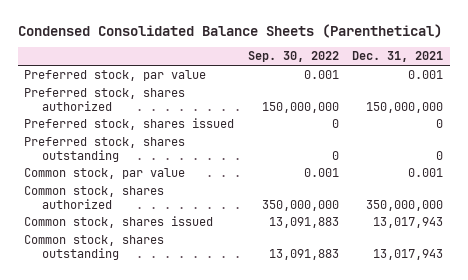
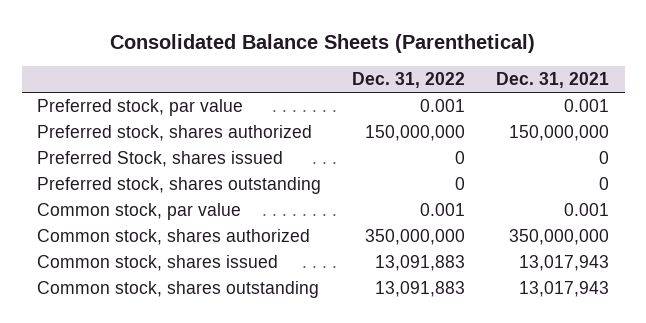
[17,23,442,38] Condensed Consolidated Balance Sheets (Parenthetical) -> [110,33,536,53] Consolidated Balance Sheets (Parenthetical)
[247,51,339,63] Sep. 30, 2022 -> none
none -> [352,71,466,88] Dec. 31, 2022
[24,118,235,131] Preferred stock, shares issued -> [37,151,284,168] Preferred Stock, shares issued

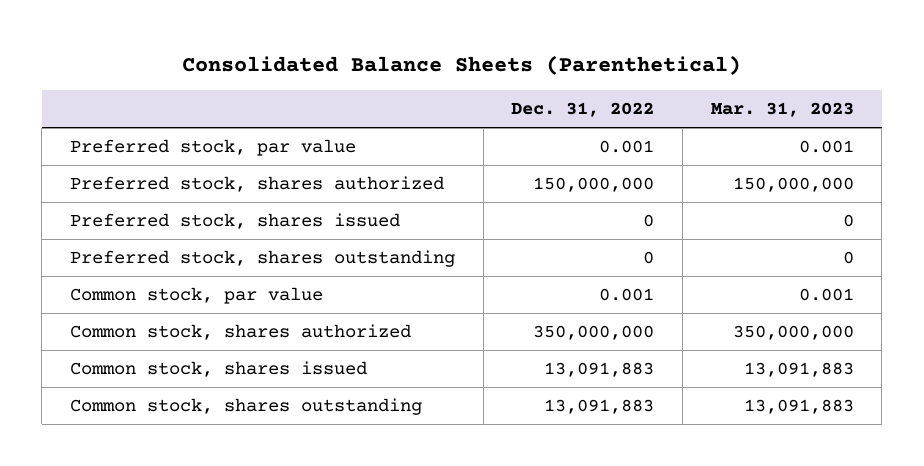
[496,71,610,88] Dec. 31, 2021 -> none
none -> [710,102,854,118] Mar. 31, 2023
[37,151,284,168] Preferred Stock, shares issued -> [69,213,400,230] Preferred stock, shares issued

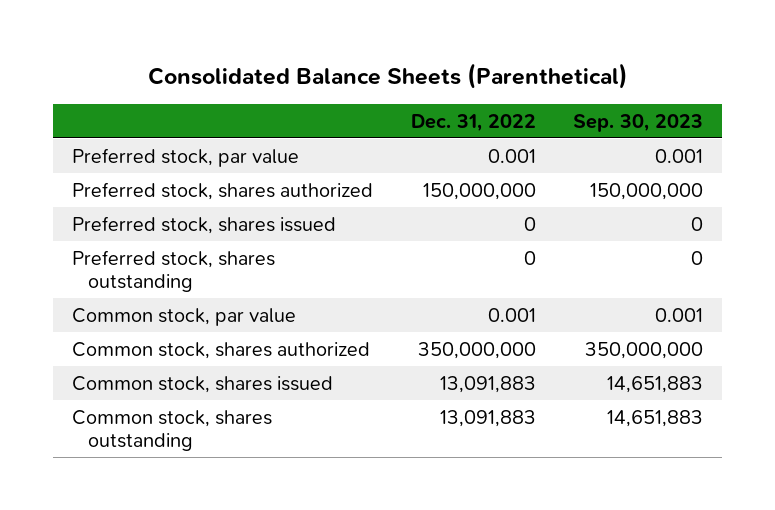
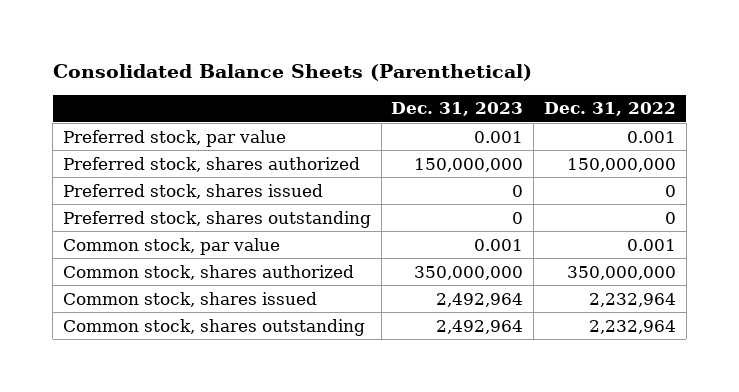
[573,113,704,132] Sep. 30, 2023 -> none
none -> [391,102,524,117] Dec. 31, 2023
[439,375,536,393] 13,091,883 -> [588,292,676,307] 2,232,964
[439,409,536,427] 13,091,883 -> [588,319,676,334] 2,232,964

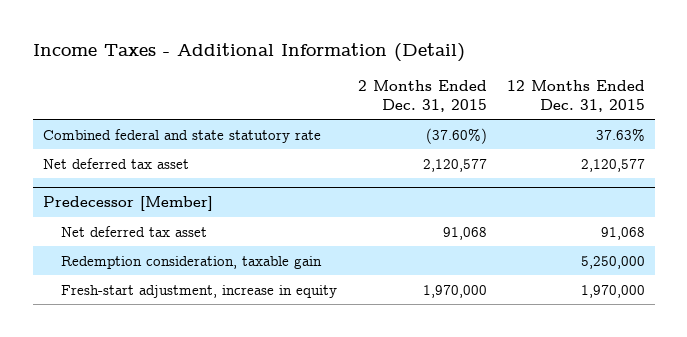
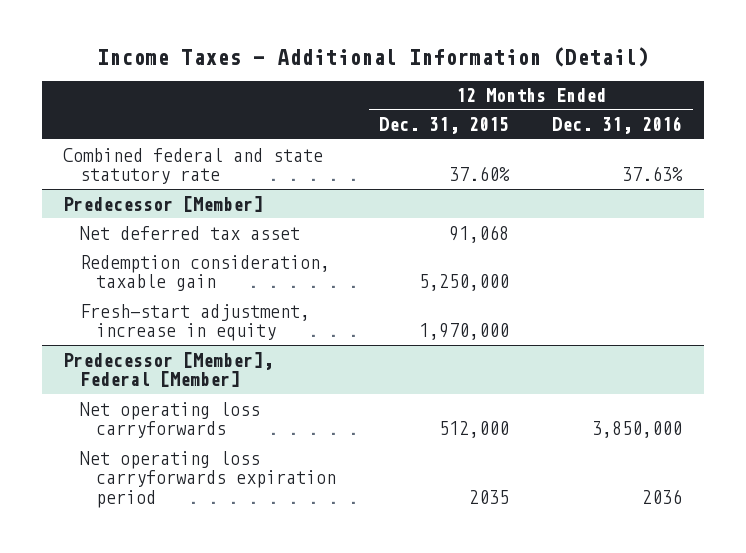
[357,80,487,112] 2 Months Ended Dec. 31, 2015 -> none
none -> [552,116,683,135] Dec. 31, 2016
[42,157,189,169] Net deferred tax asset -> none
[595,127,645,141] 37.63% -> [449,166,511,182] 37.60%
none -> [63,351,274,388] Predecessor [Member], Federal [Member]
none -> [79,401,260,439] Net operating loss carryforwards
none -> [79,450,337,508] Net operating loss carryforwards expiration period

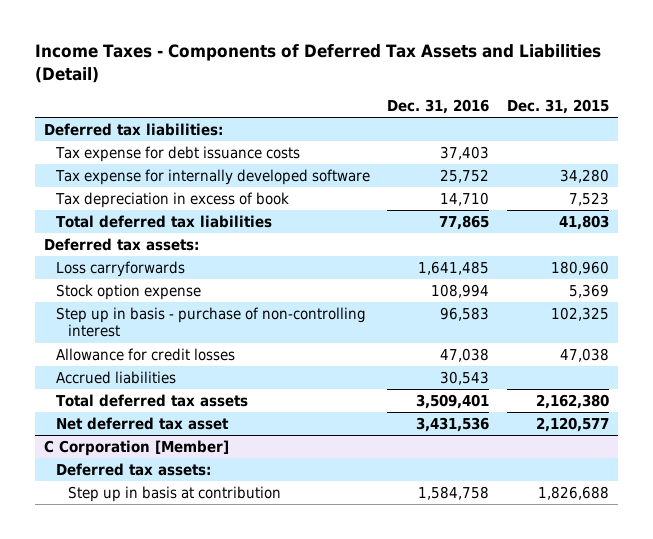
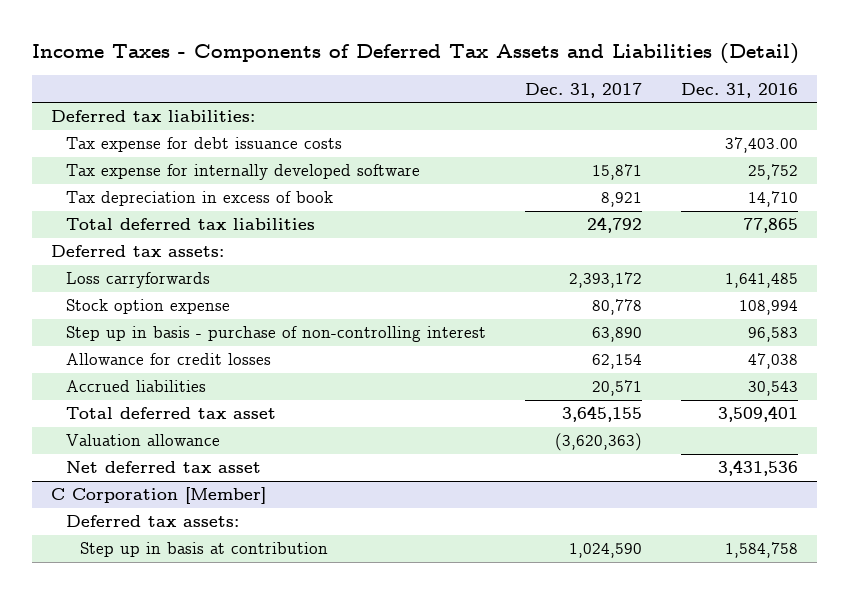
[507,99,610,115] Dec. 31, 2015 -> none
none -> [524,82,642,98] Dec. 31, 2017
[440,145,490,160] 37,403 -> [724,137,798,154] 37,403.00
[55,393,248,407] Total deferred tax assets -> [65,407,276,420] Total deferred tax asset
none -> [65,434,220,447] Valuation allowance

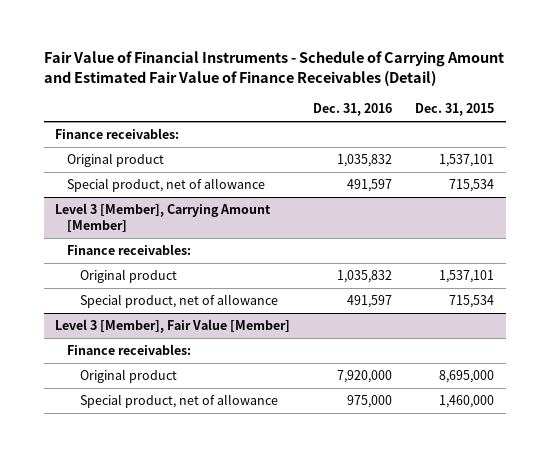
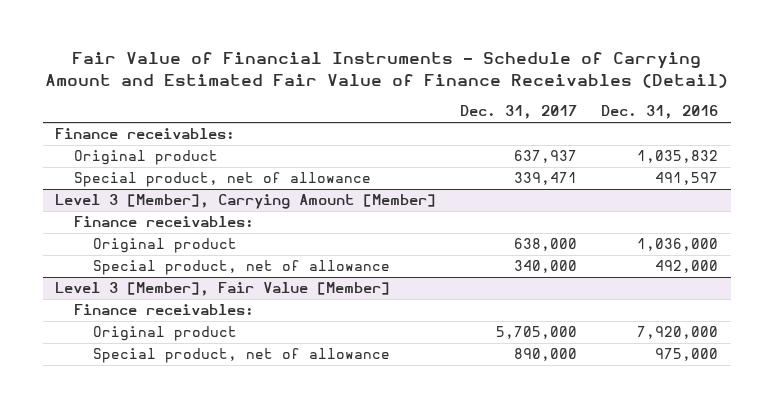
[415,103,495,117] Dec. 31, 2015 -> none
none -> [460,105,578,120] Dec. 31, 2017
[337,270,393,284] 1,035,832 -> [637,238,719,252] 1,036,000
[347,295,393,309] 491,597 -> [655,260,719,274] 492,000

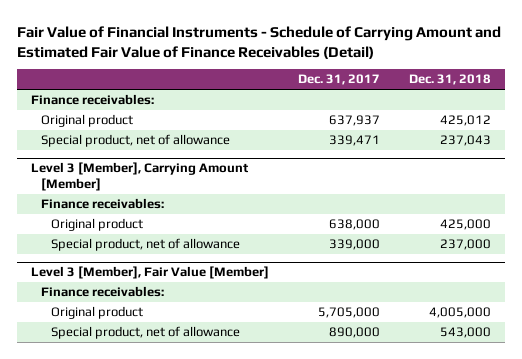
[601,105,719,120] Dec. 31, 2016 -> none
none -> [408,74,491,86] Dec. 31, 2018
[514,260,578,274] 340,000 -> [328,239,380,251] 339,000

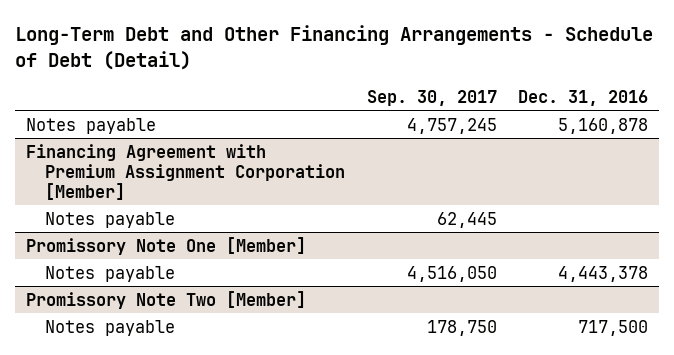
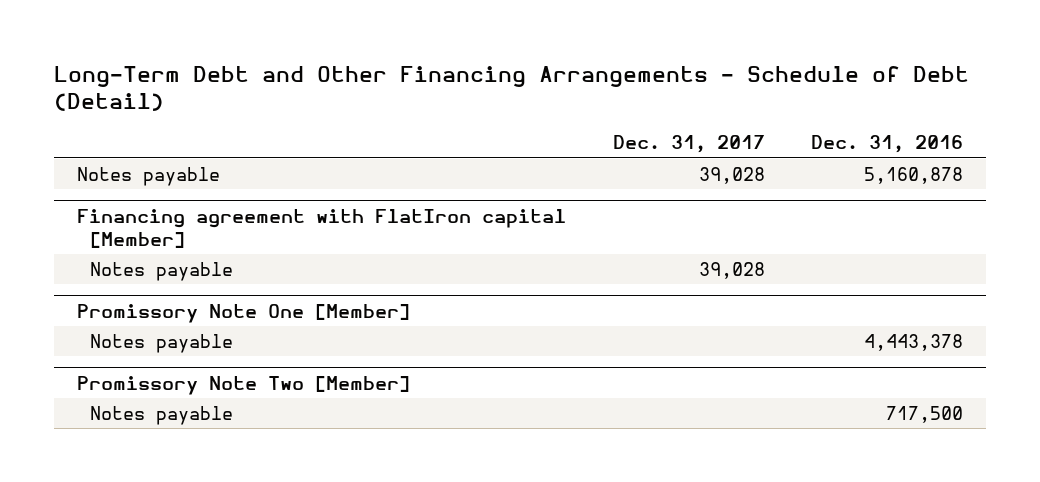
[366,89,497,106] Sep. 30, 2017 -> none
none -> [612,135,765,154] Dec. 31, 2017
[26,143,346,200] Financing Agreement with Premium Assignment Corporation [Member] -> [77,208,567,248] Financing agreement with FlatIron capital [Member]

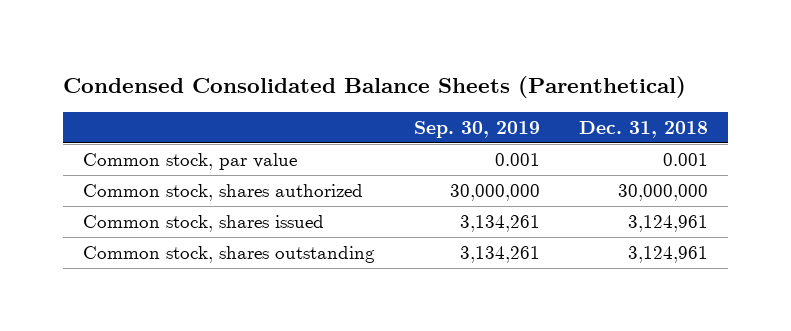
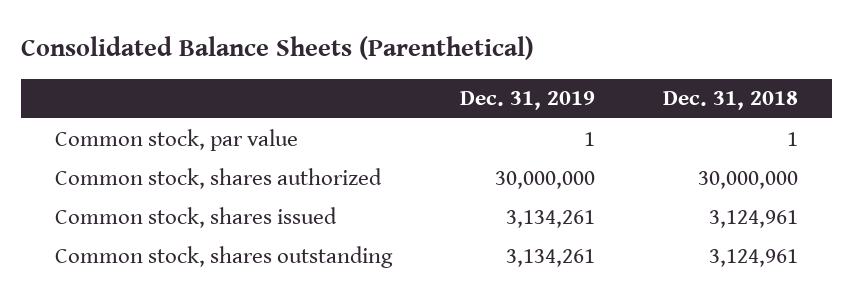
[63,75,687,98] Condensed Consolidated Balance Sheets (Parenthetical) -> [20,36,534,61] Consolidated Balance Sheets (Parenthetical)
[414,120,541,138] Sep. 30, 2019 -> none
none -> [459,91,595,111] Dec. 31, 2019
[663,152,709,166] 0.001 -> [786,131,798,146] 1

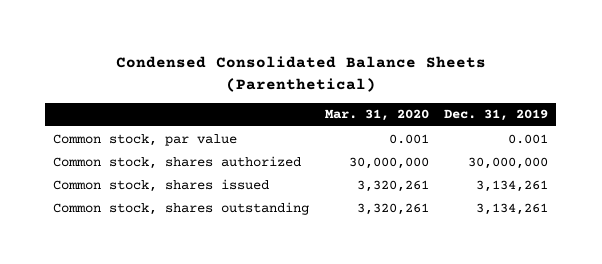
[20,36,534,61] Consolidated Balance Sheets (Parenthetical) -> [115,56,486,92] Condensed Consolidated Balance Sheets (Parenthetical)
[662,91,798,111] Dec. 31, 2018 -> none
none -> [324,109,429,122] Mar. 31, 2020
[583,131,595,146] 1 -> [508,133,549,144] 0.001

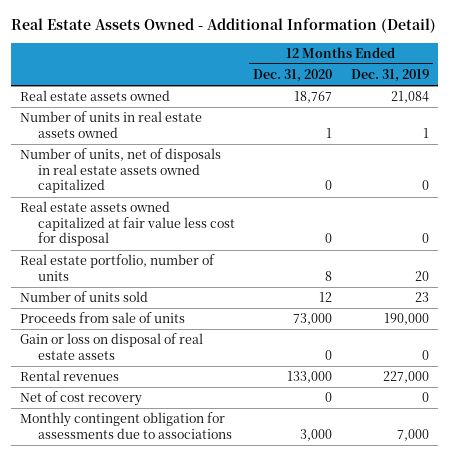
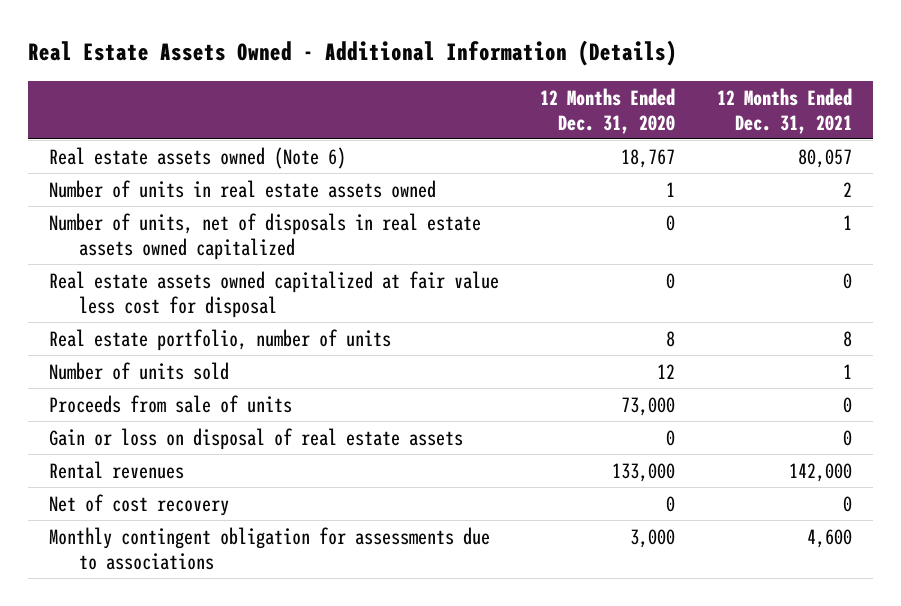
[11,18,437,34] Real Estate Assets Owned - Additional Information (Detail) -> [28,40,678,67] Real Estate Assets Owned - Additional Information (Details)
[350,69,429,83] Dec. 31, 2019 -> none
none -> [716,87,852,134] 12 Months Ended Dec. 31, 2021
[20,90,171,102] Real estate assets owned -> [48,146,346,169] Real estate assets owned (Note 6)

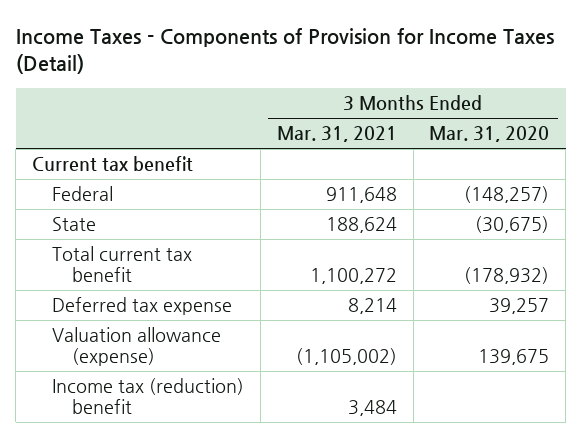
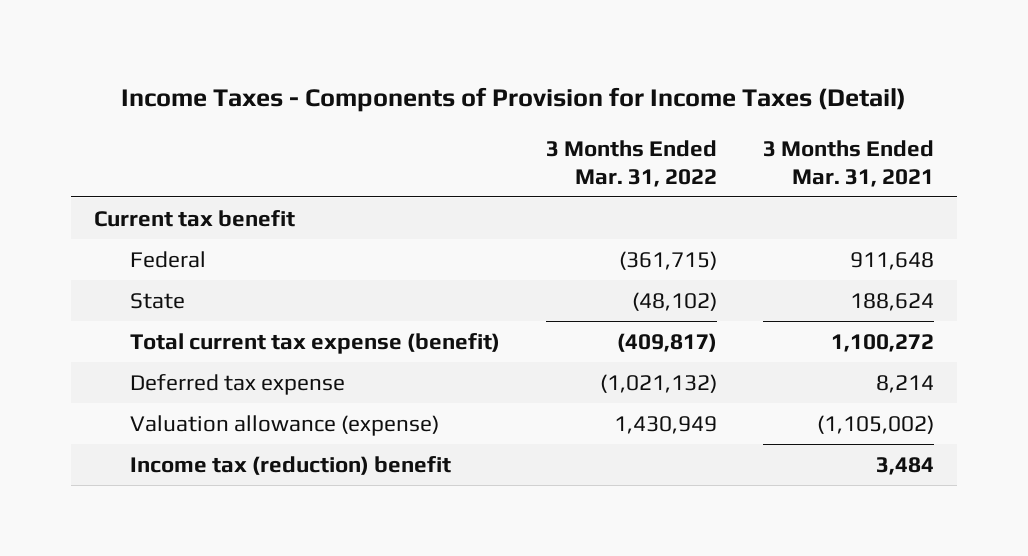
[429,126,550,143] Mar. 31, 2020 -> none
none -> [545,139,717,187] 3 Months Ended Mar. 31, 2022
[51,246,192,283] Total current tax benefit -> [129,332,500,354] Total current tax expense (benefit)

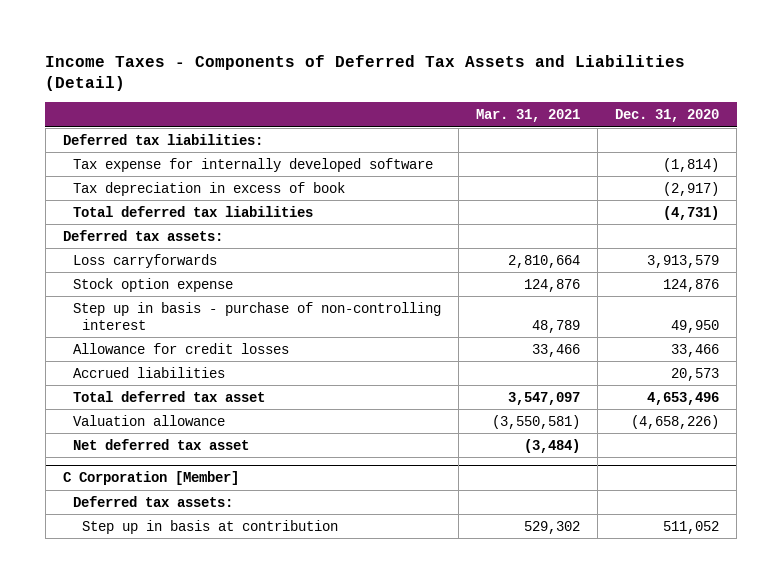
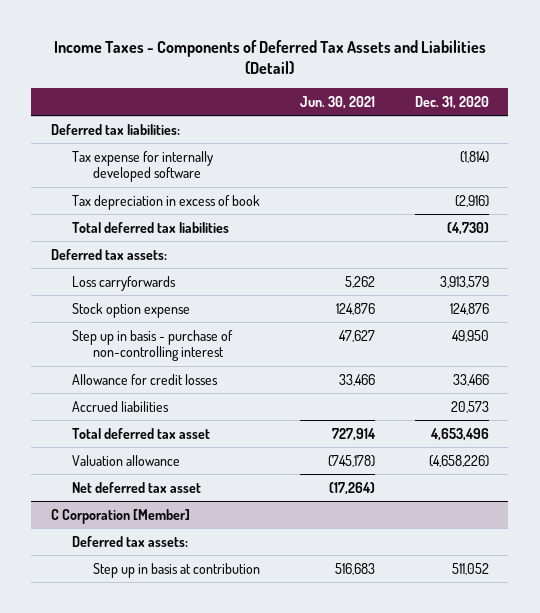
[475,109,580,123] Mar. 31, 2021 -> none
none -> [299,95,375,109] Jun. 30, 2021
[663,181,720,196] (2,917) -> [454,194,489,207] (2,916)
[663,205,720,220] (4,731) -> [446,221,489,235] (4,730)

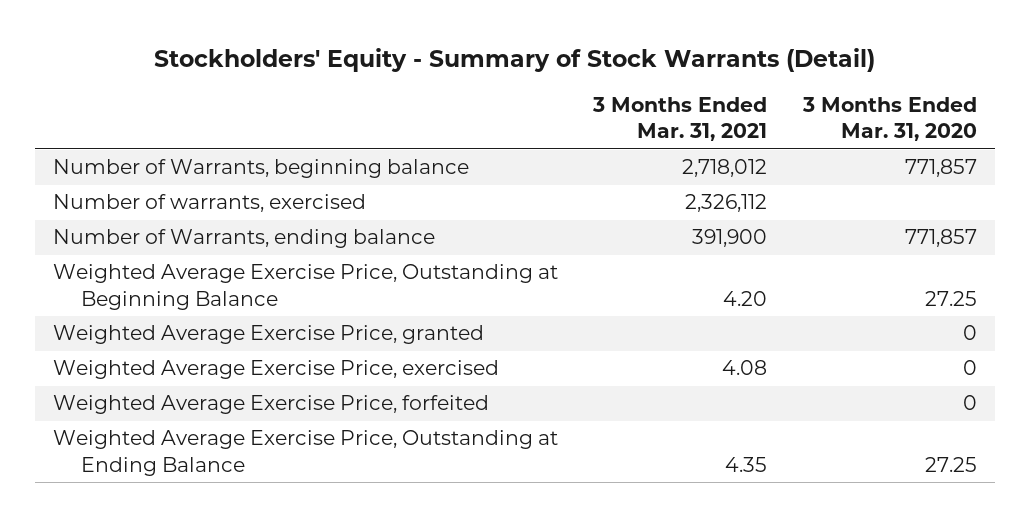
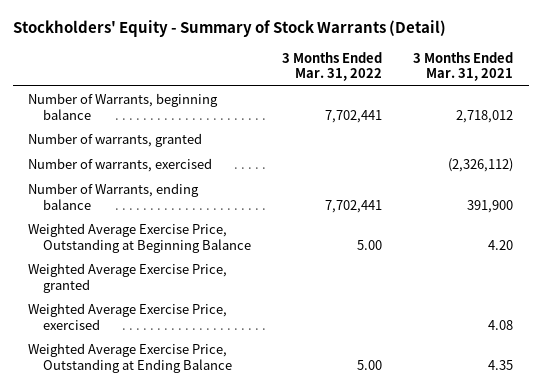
[802,96,978,142] 3 Months Ended Mar. 31, 2020 -> none
none -> [282,51,383,82] 3 Months Ended Mar. 31, 2022
none -> [28,133,203,148] Number of warrants, granted
[685,194,768,213] 2,326,112 -> [448,158,514,173] (2,326,112)
[52,395,489,415] Weighted Average Exercise Price, forfeited -> none

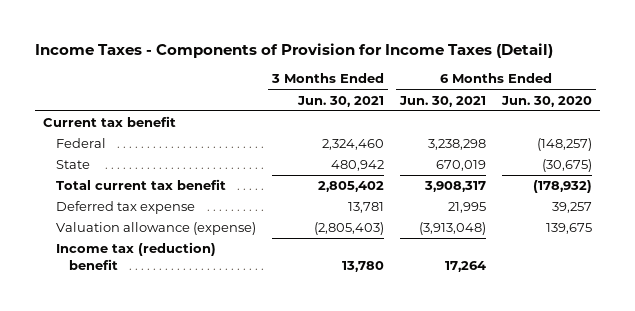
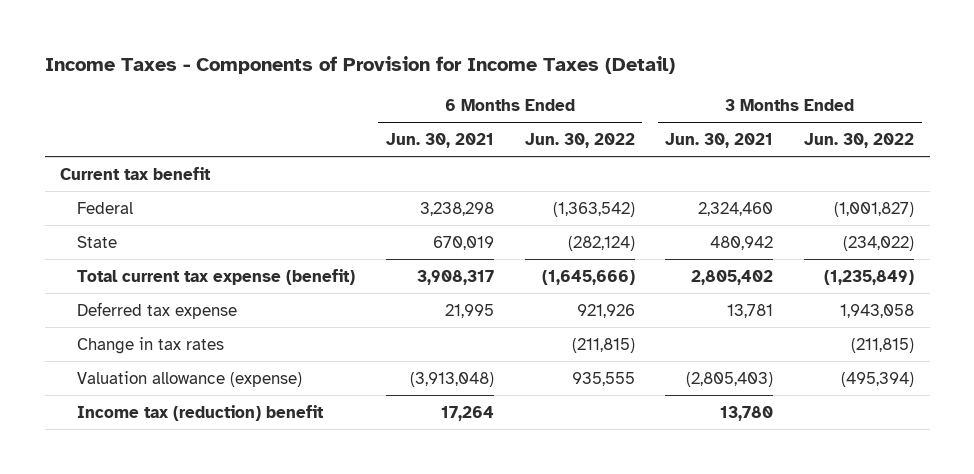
[500,95,592,107] Jun. 30, 2020 -> none
none -> [524,132,635,148] Jun. 30, 2022
none -> [804,132,915,148] Jun. 30, 2022
[55,179,226,191] Total current tax benefit -> [77,268,356,285] Total current tax expense (benefit)
none -> [77,336,225,354] Change in tax rates

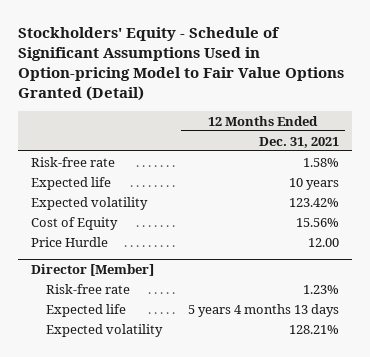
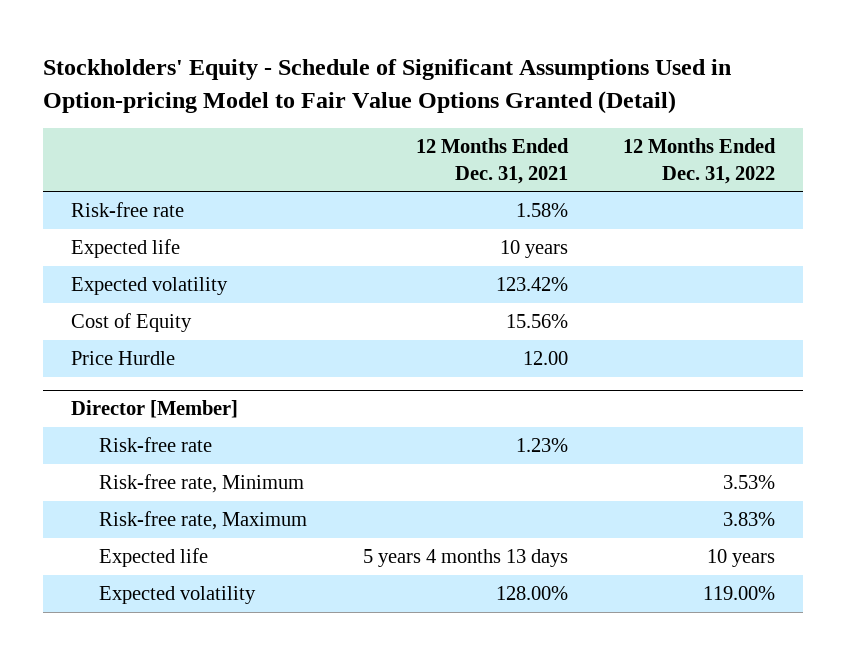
none -> [623,138,777,184] 12 Months Ended Dec. 31, 2022
none -> [99,474,305,494] Risk-free rate, Minimum
none -> [99,511,308,531] Risk-free rate, Maximum
[288,324,339,334] 128.21% -> [495,586,568,601] 128.00%

